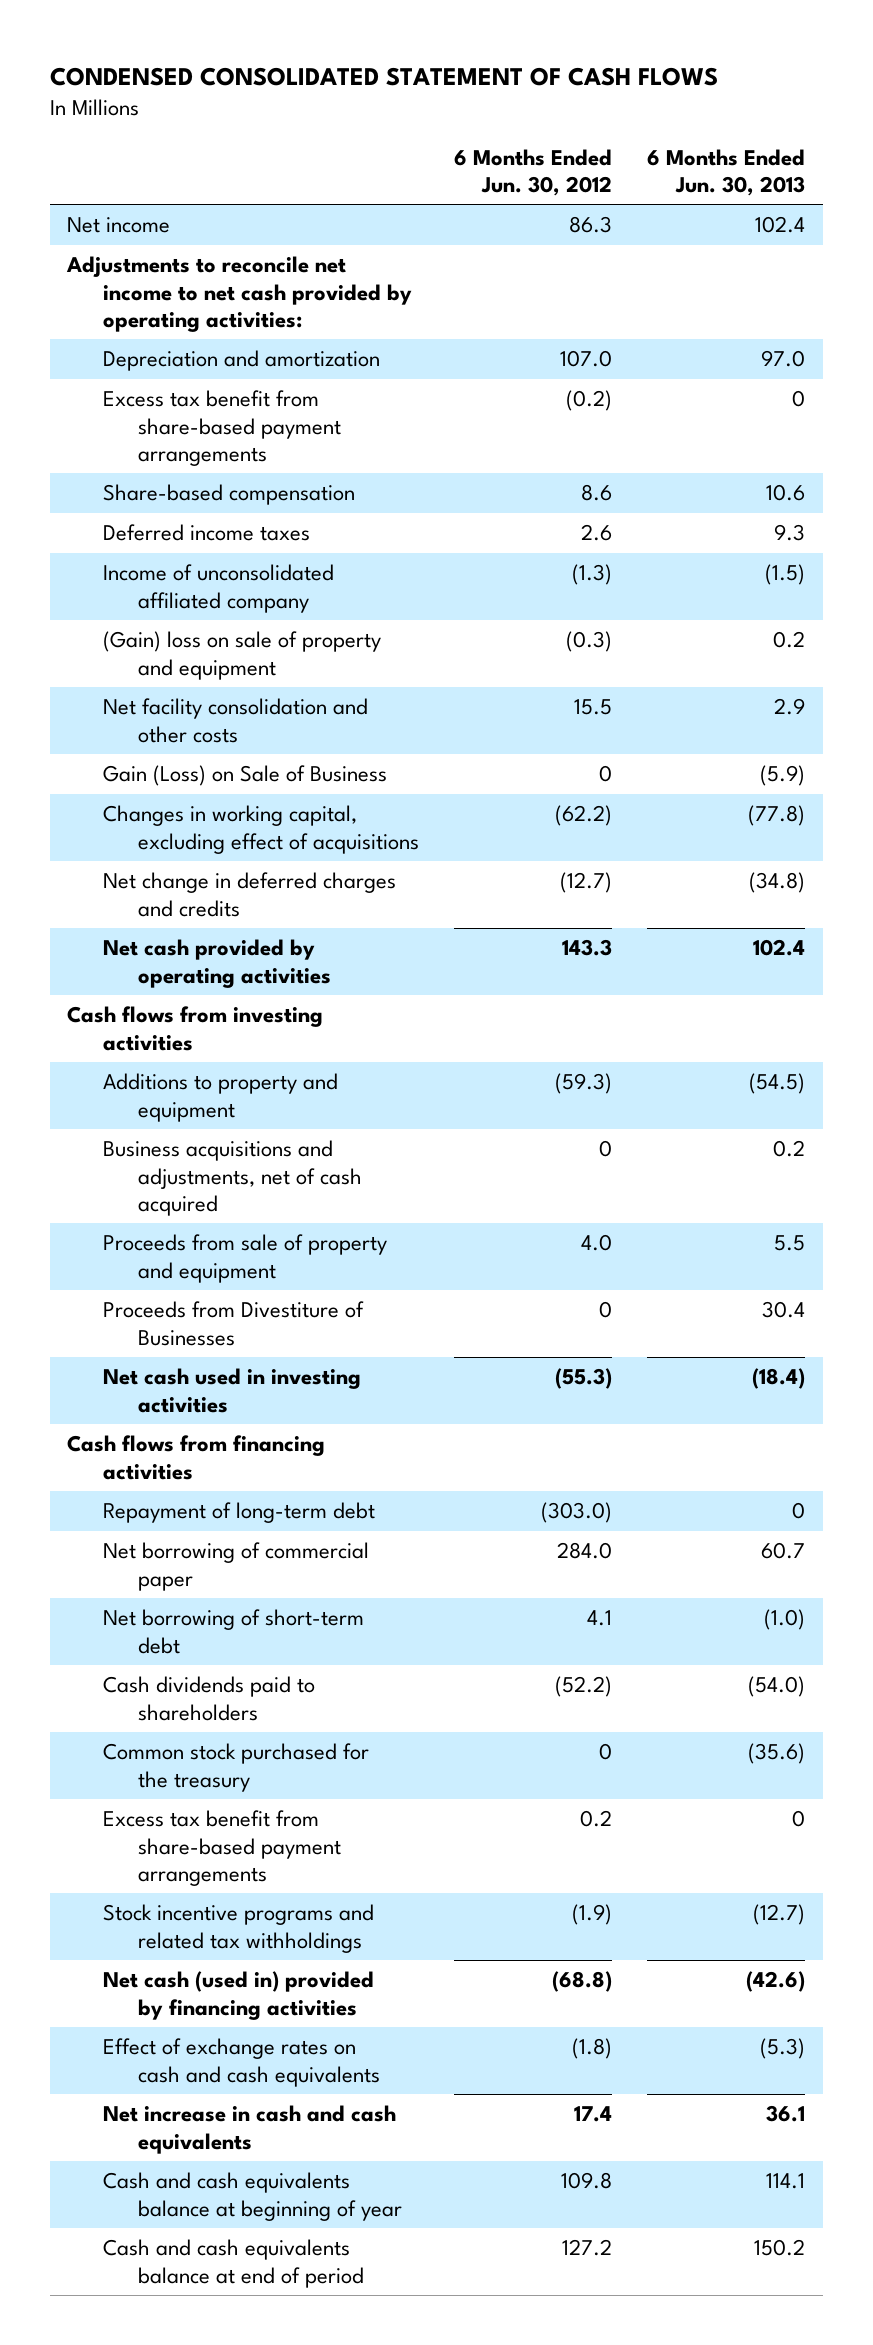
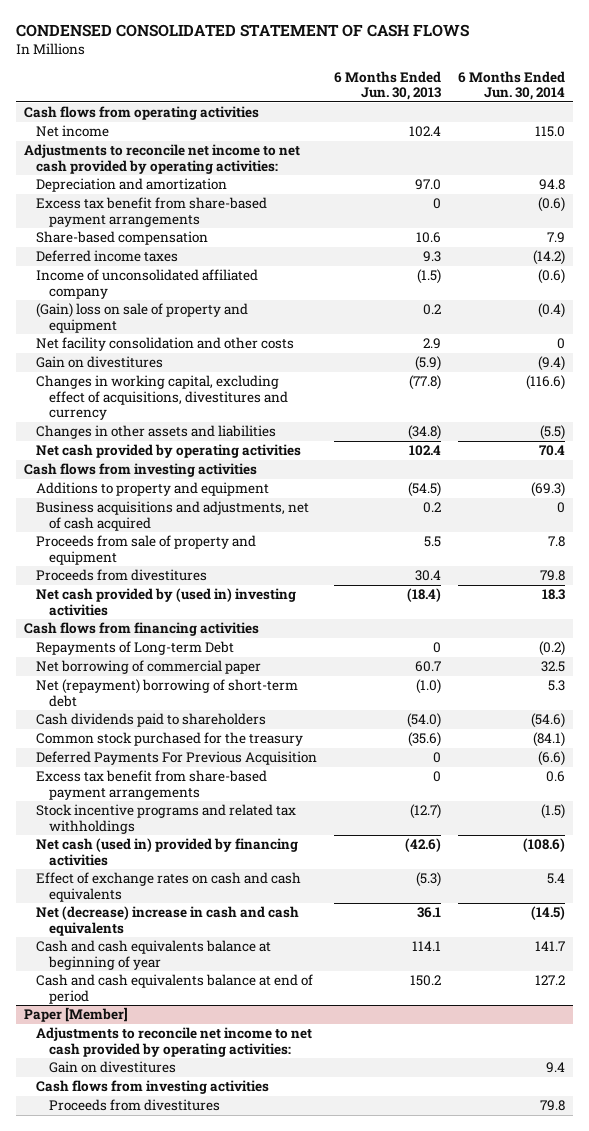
[453,148,612,196] 6 Months Ended Jun. 30, 2012 -> none
none -> [457,70,565,100] 6 Months Ended Jun. 30, 2014
none -> [23,106,259,121] Cash flows from operating activities
[102,765,387,787] Gain (Loss) on Sale of Business -> [36,356,164,369] Gain on divestitures
[102,805,419,854] Changes in working capital, excluding effect of acquisitions -> [36,375,288,420] Changes in working capital, excluding effect of acquisitions, divestitures and currency
[102,872,396,917] Net change in deferred charges and credits -> [36,425,277,440] Changes in other assets and liabilities
[102,1301,364,1346] Proceeds from Divestiture of Businesses -> [36,569,208,582] Proceeds from divestitures
[102,1368,361,1413] Net cash used in investing activities -> [36,588,297,616] Net cash provided by (used in) investing activities
[102,1502,375,1524] Repayment of long-term debt -> [36,641,235,656] Repayments of Long-term Debt
[102,1609,364,1654] Net borrowing of short-term debt -> [36,679,299,707] Net (repayment) borrowing of short-term debt
none -> [36,751,318,766] Deferred Payments For Previous Acquisition
[102,2105,396,2154] Net increase in cash and cash equivalents -> [36,906,300,936] Net (decrease) increase in cash and cash equivalents
none -> [23,1007,128,1023] Paper [Member]
none -> [36,1027,313,1057] Adjustments to reconcile net income to net cash provided by operating activities:
none -> [48,1061,176,1074] Gain on divestitures
none -> [36,1080,270,1095] Cash flows from investing activities
none -> [48,1099,220,1112] Proceeds from divestitures

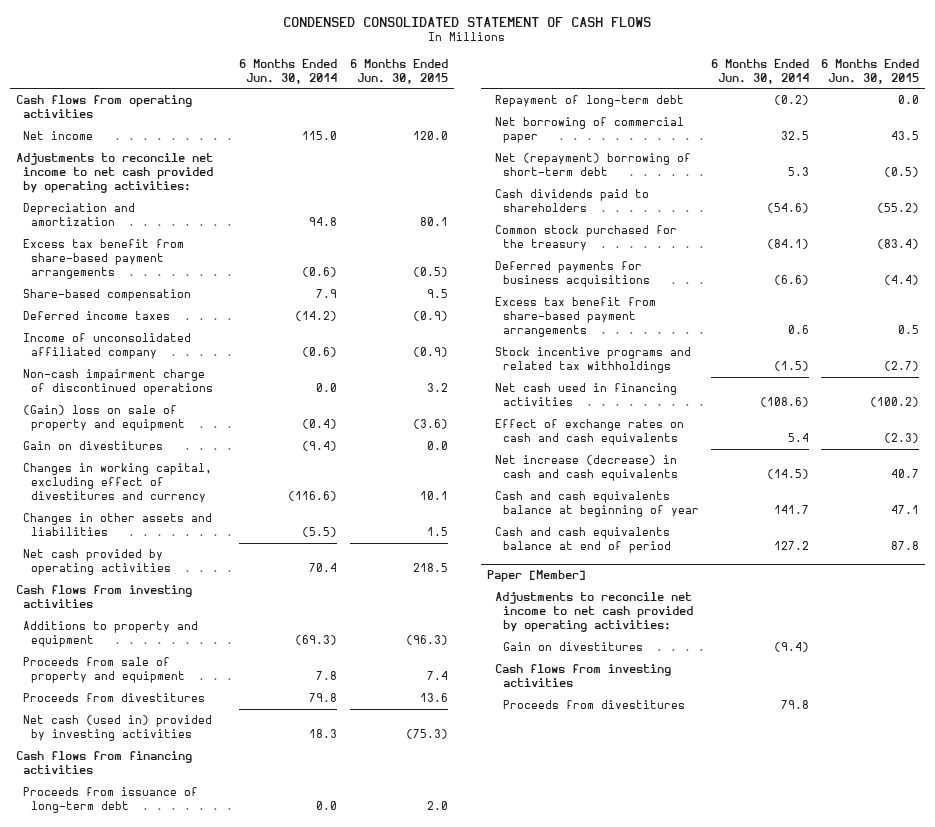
[333,70,441,100] 6 Months Ended Jun. 30, 2013 -> none
none -> [349,58,448,84] 6 Months Ended Jun. 30, 2015
none -> [23,369,214,396] Non-cash impairment charge of discontinued operations
[36,337,295,352] Net facility consolidation and other costs -> none
[36,375,288,420] Changes in working capital, excluding effect of acquisitions, divestitures and currency -> [23,463,213,504] Changes in working capital, excluding effect of divestitures and currency
[36,501,310,531] Business acquisitions and adjustments, net of cash acquired -> none
[36,588,297,616] Net cash provided by (used in) investing activities -> [23,715,213,742] Net cash (used in) provided by investing activities
none -> [23,787,199,814] Proceeds from issuance of long-term debt
[36,641,235,656] Repayments of Long-term Debt -> [495,95,685,108] Repayment of long-term debt
[36,751,318,766] Deferred Payments For Previous Acquisition -> [495,261,650,288] Deferred payments for business acquisitions
[36,838,299,866] Net cash (used in) provided by financing activities -> [495,383,678,407] Net cash used in financing activities
[36,906,300,936] Net (decrease) increase in cash and cash equivalents -> [495,455,678,482] Net increase (decrease) in cash and cash equivalents
[545,1062,565,1074] 9.4 -> [773,642,809,653] (9.4)

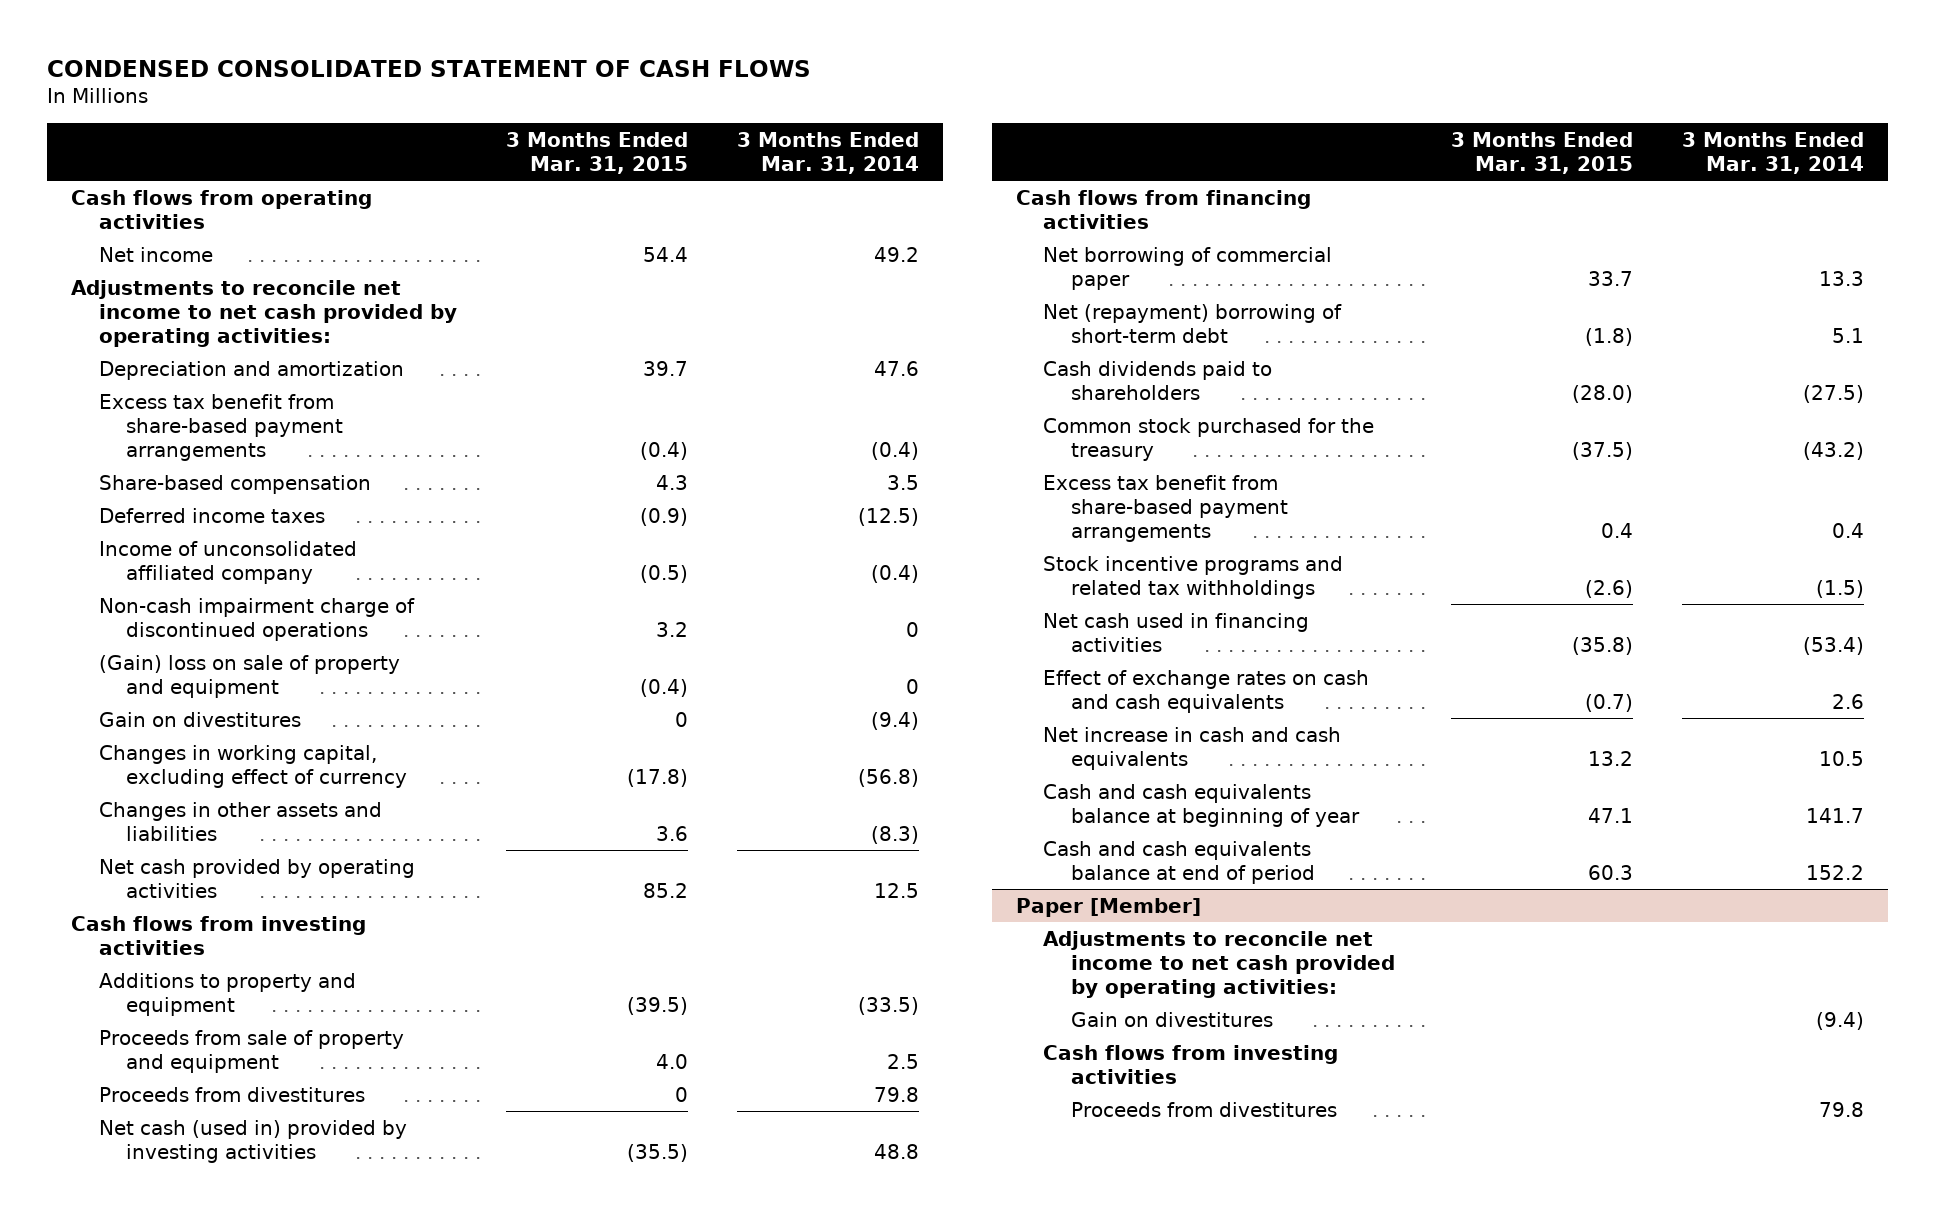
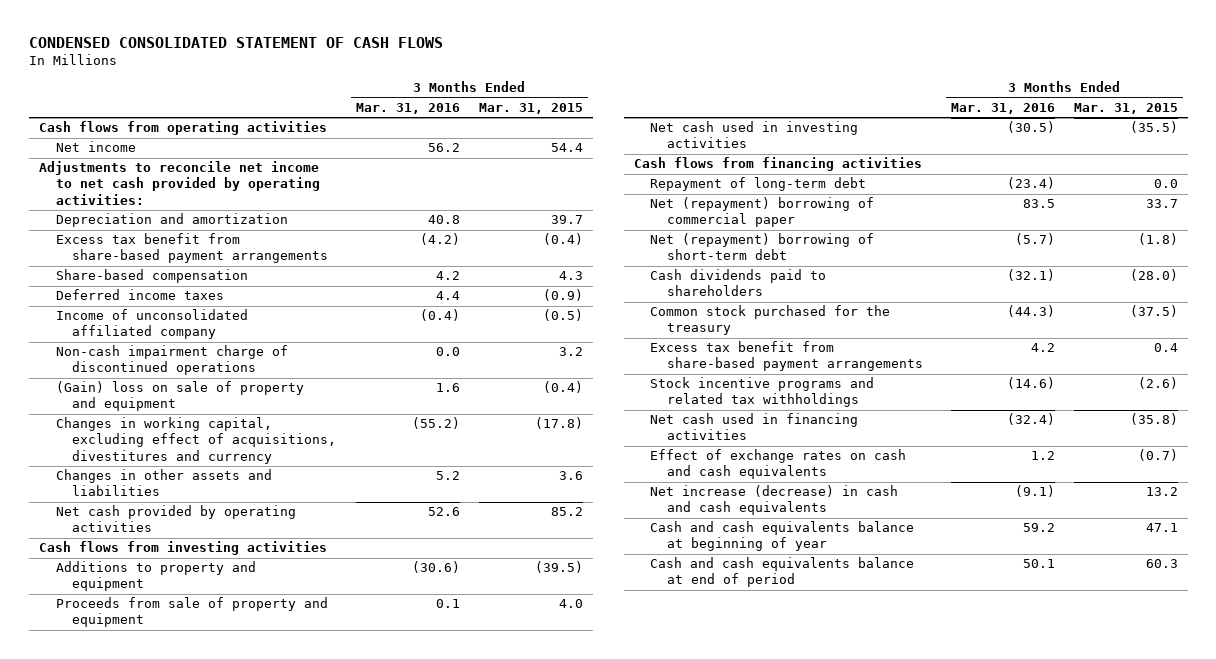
[736,131,919,174] 3 Months Ended Mar. 31, 2014 -> none
none -> [355,103,460,115] Mar. 31, 2016
[98,711,301,727] Gain on divestitures -> none
[98,744,407,788] Changes in working capital, excluding effect of currency -> [55,417,337,464] Changes in working capital, excluding effect of acquisitions, divestitures and currency
[98,1086,365,1102] Proceeds from divestitures -> none
[98,1119,407,1163] Net cash (used in) provided by investing activities -> [650,121,859,149] Net cash used in investing activities
none -> [650,177,867,192] Repayment of long-term debt
[1043,246,1333,290] Net borrowing of commercial paper -> [650,197,875,228] Net (repayment) borrowing of commercial paper
[1043,726,1342,770] Net increase in cash and cash equivalents -> [650,485,899,516] Net increase (decrease) in cash and cash equivalents
[1016,897,1202,917] Paper [Member] -> none
[1043,930,1395,999] Adjustments to reconcile net income to net cash provided by operating activities: -> none
[1070,1011,1273,1027] Gain on divestitures -> none
[1043,1044,1339,1084] Cash flows from investing activities -> none
[1070,1101,1337,1117] Proceeds from divestitures -> none

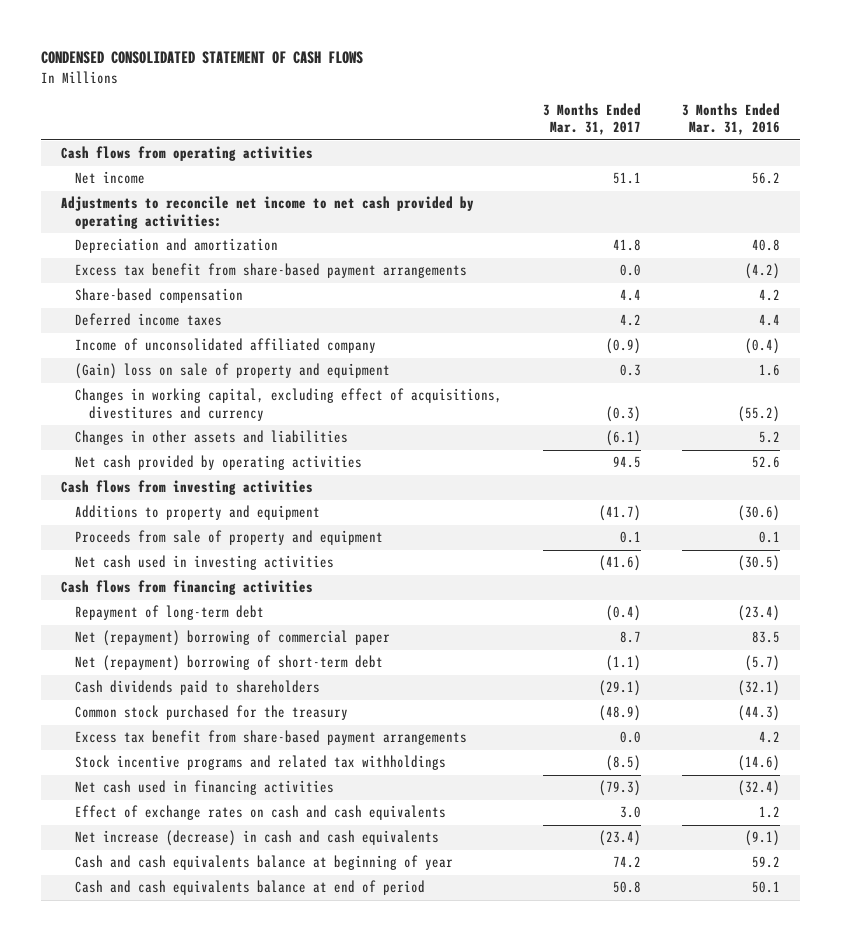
[478,103,583,115] Mar. 31, 2015 -> none
none -> [542,102,641,136] 3 Months Ended Mar. 31, 2017
[55,345,288,376] Non-cash impairment charge of discontinued operations -> none

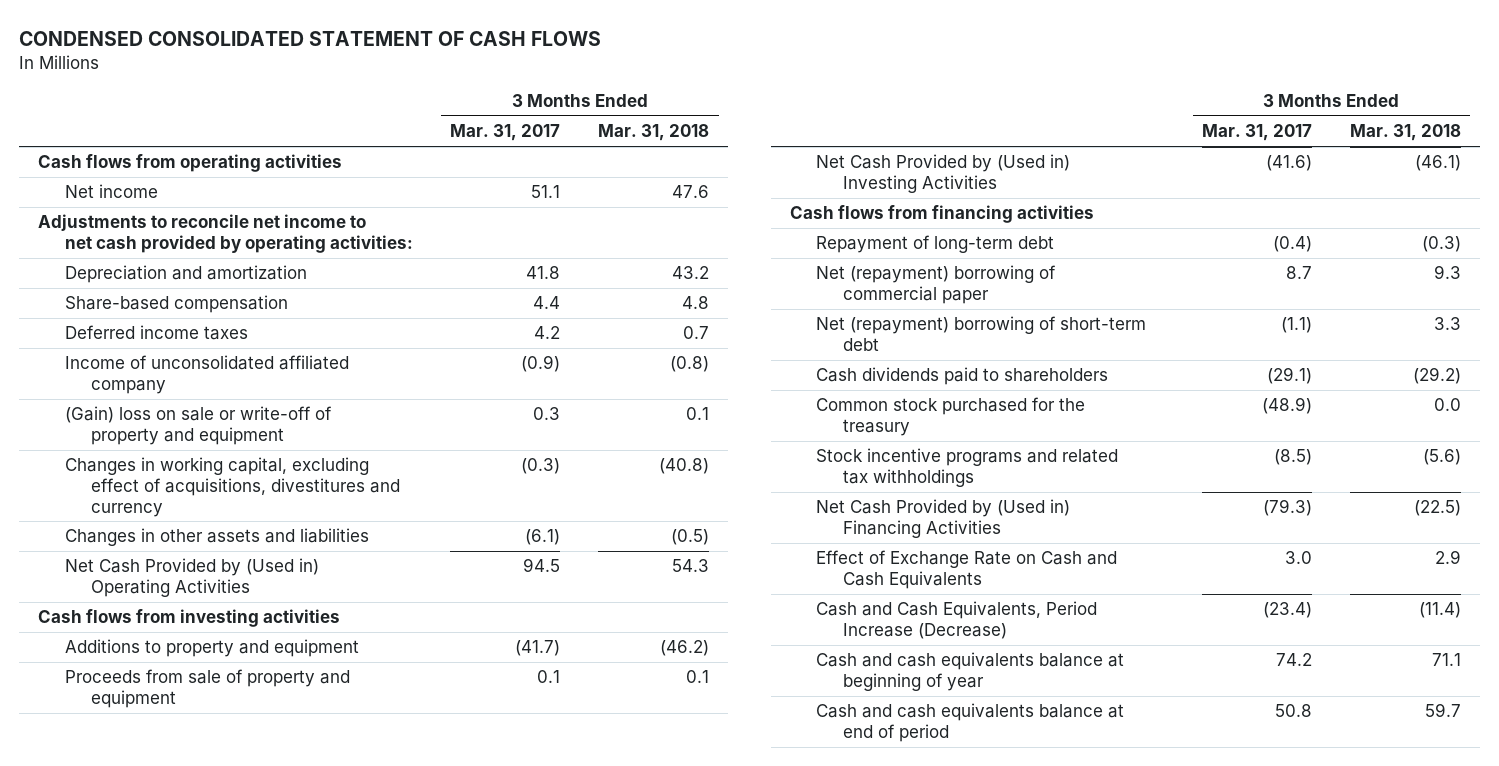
[681,102,780,136] 3 Months Ended Mar. 31, 2016 -> none
none -> [598,124,710,142] Mar. 31, 2018
[75,263,468,279] Excess tax benefit from share-based payment arrangements -> none
[75,363,391,380] (Gain) loss on sale of property and equipment -> [64,406,332,445] (Gain) loss on sale or write-off of property and equipment
[75,455,363,471] Net cash provided by operating activities -> [64,558,319,597] Net Cash Provided by (Used in) Operating Activities
[75,555,335,571] Net cash used in investing activities -> [816,154,1071,193] Net Cash Provided by (Used in) Investing Activities
[75,730,468,746] Excess tax benefit from share-based payment arrangements -> none
[75,780,335,796] Net cash used in financing activities -> [816,499,1071,538] Net Cash Provided by (Used in) Financing Activities
[75,805,447,821] Effect of exchange rates on cash and cash equivalents -> [816,550,1118,589] Effect of Exchange Rate on Cash and Cash Equivalents
[75,830,440,847] Net increase (decrease) in cash and cash equivalents -> [816,601,1098,639] Cash and Cash Equivalents, Period Increase (Decrease)

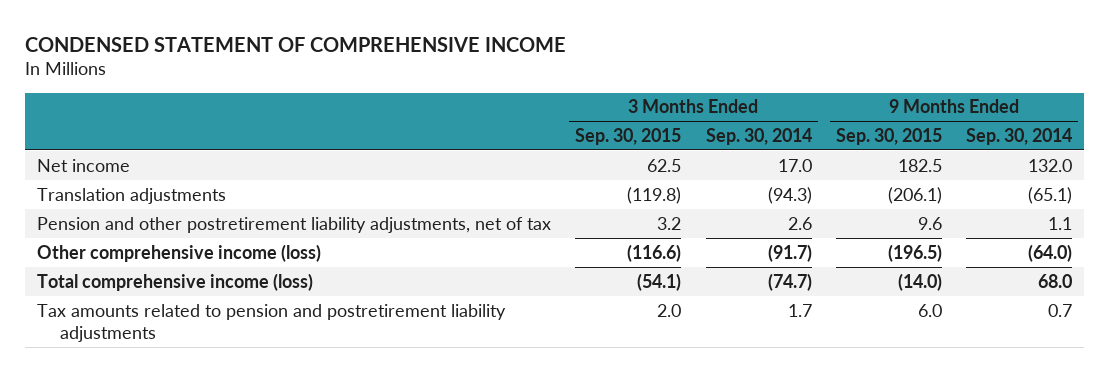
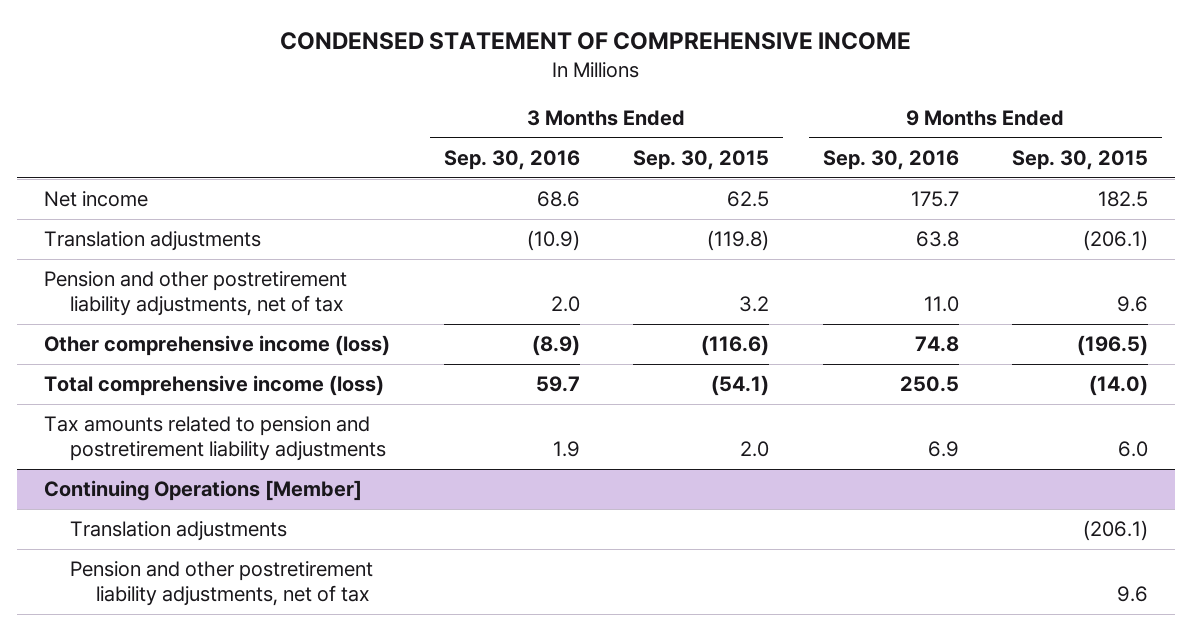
[705,127,812,145] Sep. 30, 2014 -> none
[965,127,1072,145] Sep. 30, 2014 -> none
none -> [443,150,580,171] Sep. 30, 2016
none -> [822,150,959,171] Sep. 30, 2016
none -> [44,480,363,502] Continuing Operations [Member]
none -> [70,521,288,542] Translation adjustments
none -> [70,561,374,607] Pension and other postretirement liability adjustments, net of tax

